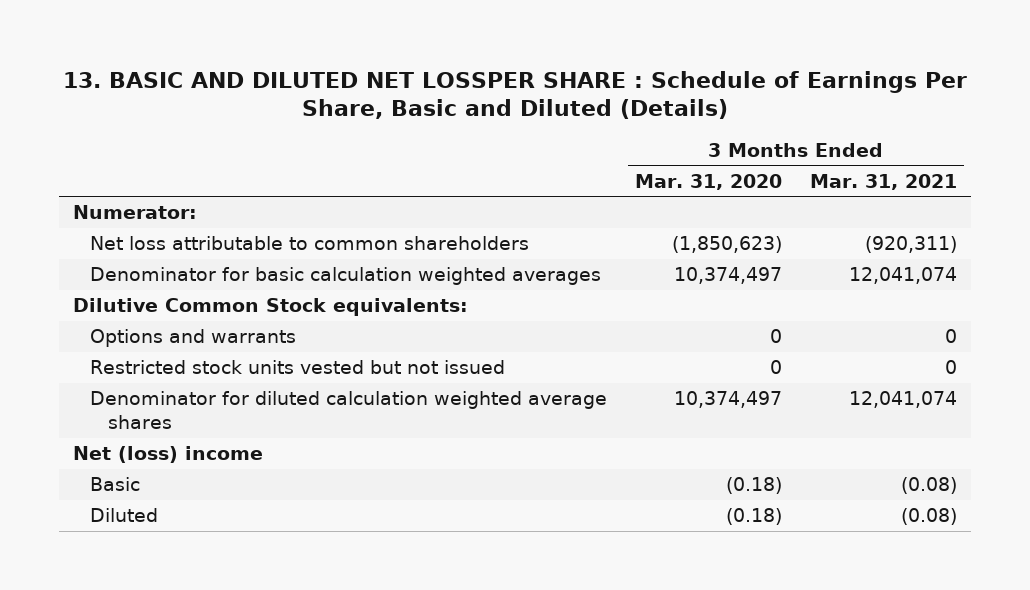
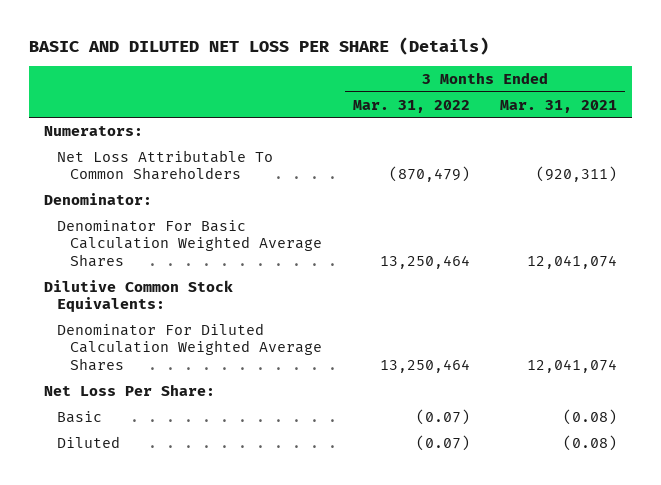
[62,70,967,120] 13. BASIC AND DILUTED NET LOSSPER SHARE : Schedule of Earnings Per Share, Basic and Diluted (Details) -> [28,36,489,55] BASIC AND DILUTED NET LOSS PER SHARE (Details)
[635,173,783,190] Mar. 31, 2020 -> none
none -> [352,99,470,113] Mar. 31, 2022
[90,329,297,348] Options and warrants -> none
[90,360,506,375] Restricted stock units vested but not issued -> none
[72,446,263,464] Net (loss) income -> none
[72,205,197,220] Numerator: -> [44,125,144,136] Numerators:
[90,236,530,251] Net loss attributable to common shareholders -> [57,149,274,181] Net Loss Attributable To Common Shareholders
none -> [44,192,153,205] Denominator:
[90,267,602,286] Denominator for basic calculation weighted averages -> [57,219,322,267] Denominator For Basic Calculation Weighted Average Shares
[72,298,468,317] Dilutive Common Stock equivalents: -> [44,279,234,313] Dilutive Common Stock Equivalents:
[90,391,608,430] Denominator for diluted calculation weighted average shares -> [57,322,322,371] Denominator For Diluted Calculation Weighted Average Shares
none -> [44,383,216,396] Net Loss Per Share:

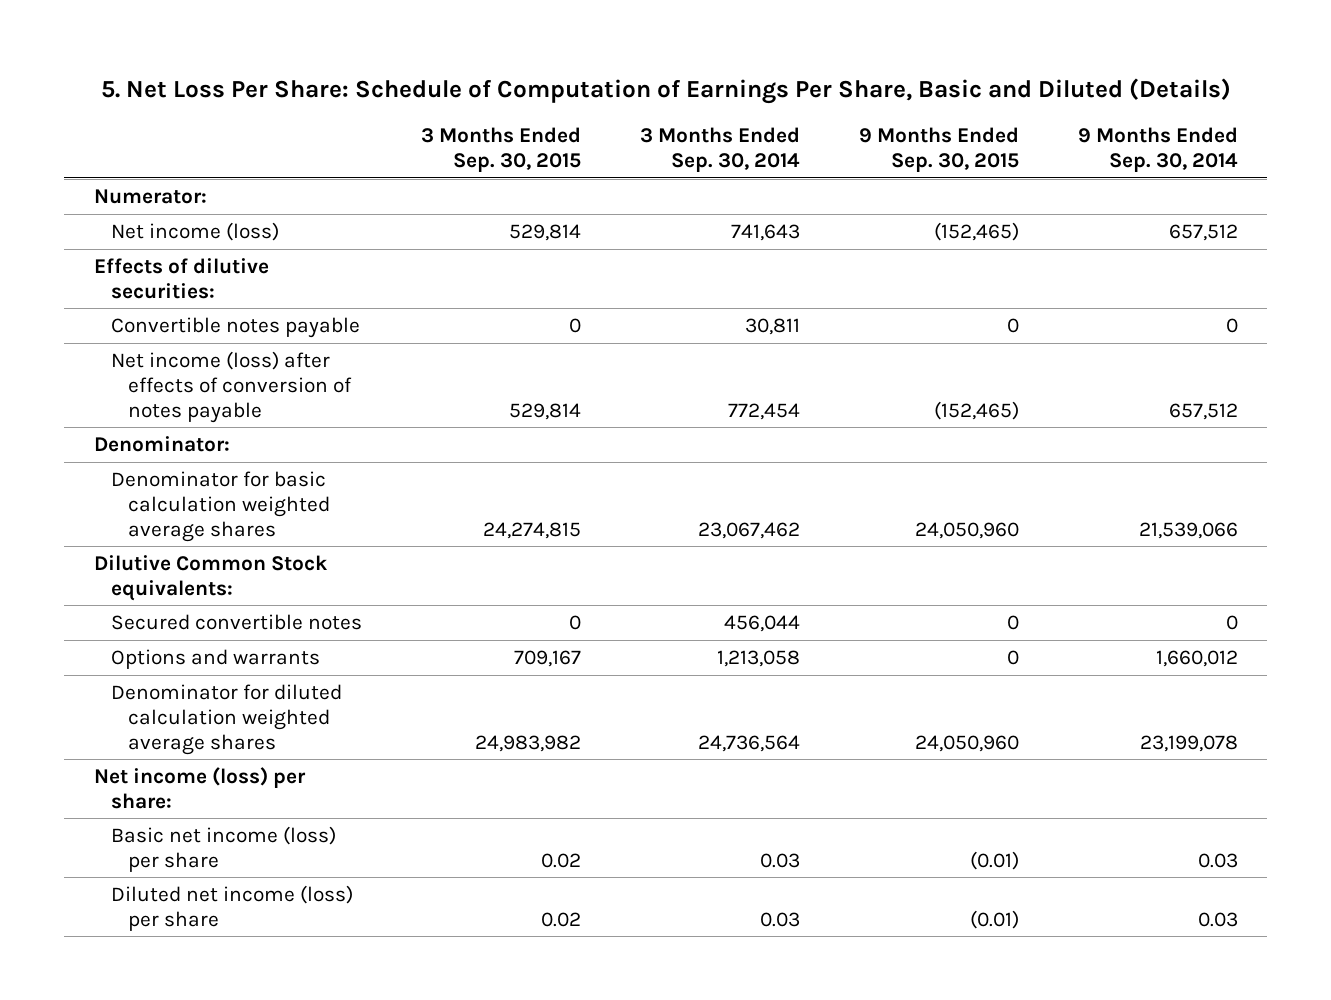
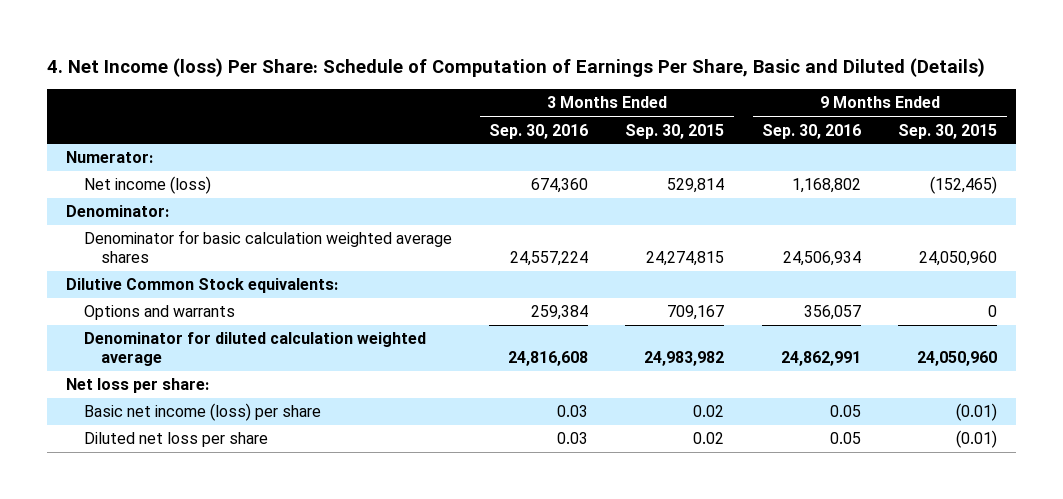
[100,78,1231,105] 5. Net Loss Per Share: Schedule of Computation of Earnings Per Share, Basic and Diluted (Details) -> [47,57,986,77] 4. Net Income (loss) Per Share: Schedule of Computation of Earnings Per Share, Basic and Diluted (Details)
[639,127,800,173] 3 Months Ended Sep. 30, 2014 -> none
[1077,127,1238,173] 9 Months Ended Sep. 30, 2014 -> none
none -> [489,123,589,139] Sep. 30, 2016
none -> [761,123,861,139] Sep. 30, 2016
[93,257,269,299] Effects of dilutive securities: -> none
[111,316,361,338] Convertible notes payable -> none
[111,350,353,423] Net income (loss) after effects of conversion of notes payable -> none
[111,613,363,630] Secured convertible notes -> none
[111,683,343,755] Denominator for diluted calculation weighted average shares -> [83,332,426,367] Denominator for diluted calculation weighted average
[93,766,306,809] Net income (loss) per share: -> [66,378,210,394] Net loss per share:
[111,884,354,931] Diluted net income (loss) per share -> [83,432,268,448] Diluted net loss per share

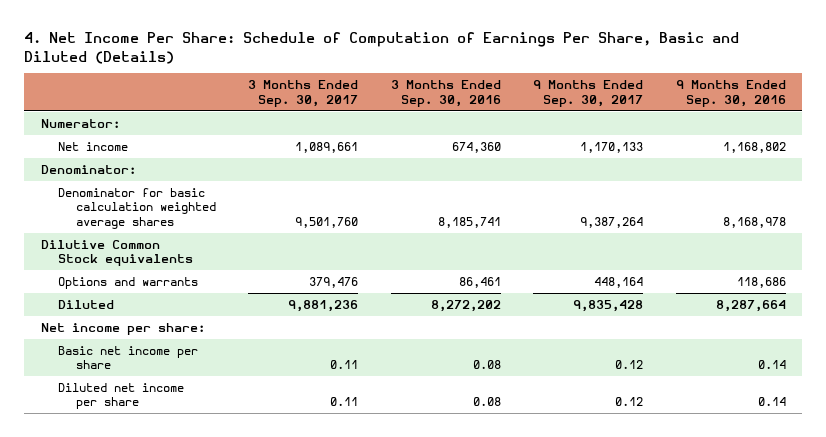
[47,57,986,77] 4. Net Income (loss) Per Share: Schedule of Computation of Earnings Per Share, Basic and Diluted (Details) -> [24,31,740,64] 4. Net Income Per Share: Schedule of Computation of Earnings Per Share, Basic and Diluted (Details)
[625,123,725,139] Sep. 30, 2015 -> none
[898,123,998,139] Sep. 30, 2015 -> none
none -> [248,80,359,107] 3 Months Ended Sep. 30, 2017
none -> [533,80,644,107] 9 Months Ended Sep. 30, 2017
[83,176,211,195] Net income (loss) -> [58,141,129,151] Net income
[83,332,426,367] Denominator for diluted calculation weighted average -> none
[510,251,589,267] 24,557,224 -> [437,216,501,228] 8,185,741
[782,251,861,267] 24,506,934 -> [722,216,786,228] 8,168,978
[66,278,339,294] Dilutive Common Stock equivalents: -> [40,239,194,267] Dilutive Common Stock equivalents
[531,305,589,321] 259,384 -> [458,276,501,288] 86,461
[803,305,861,321] 356,057 -> [736,276,786,288] 118,686
none -> [58,299,115,309] Diluted
[66,378,210,394] Net loss per share: -> [40,322,205,335] Net income per share:
[83,403,321,422] Basic net income (loss) per share -> [58,345,199,370] Basic net income per share
[557,405,589,418] 0.03 -> [472,360,501,370] 0.08
[829,405,861,418] 0.05 -> [757,360,786,370] 0.14
[83,432,268,448] Diluted net loss per share -> [58,382,185,410] Diluted net income per share
[557,432,589,445] 0.03 -> [472,397,501,407] 0.08
[829,432,861,445] 0.05 -> [757,397,786,407] 0.14

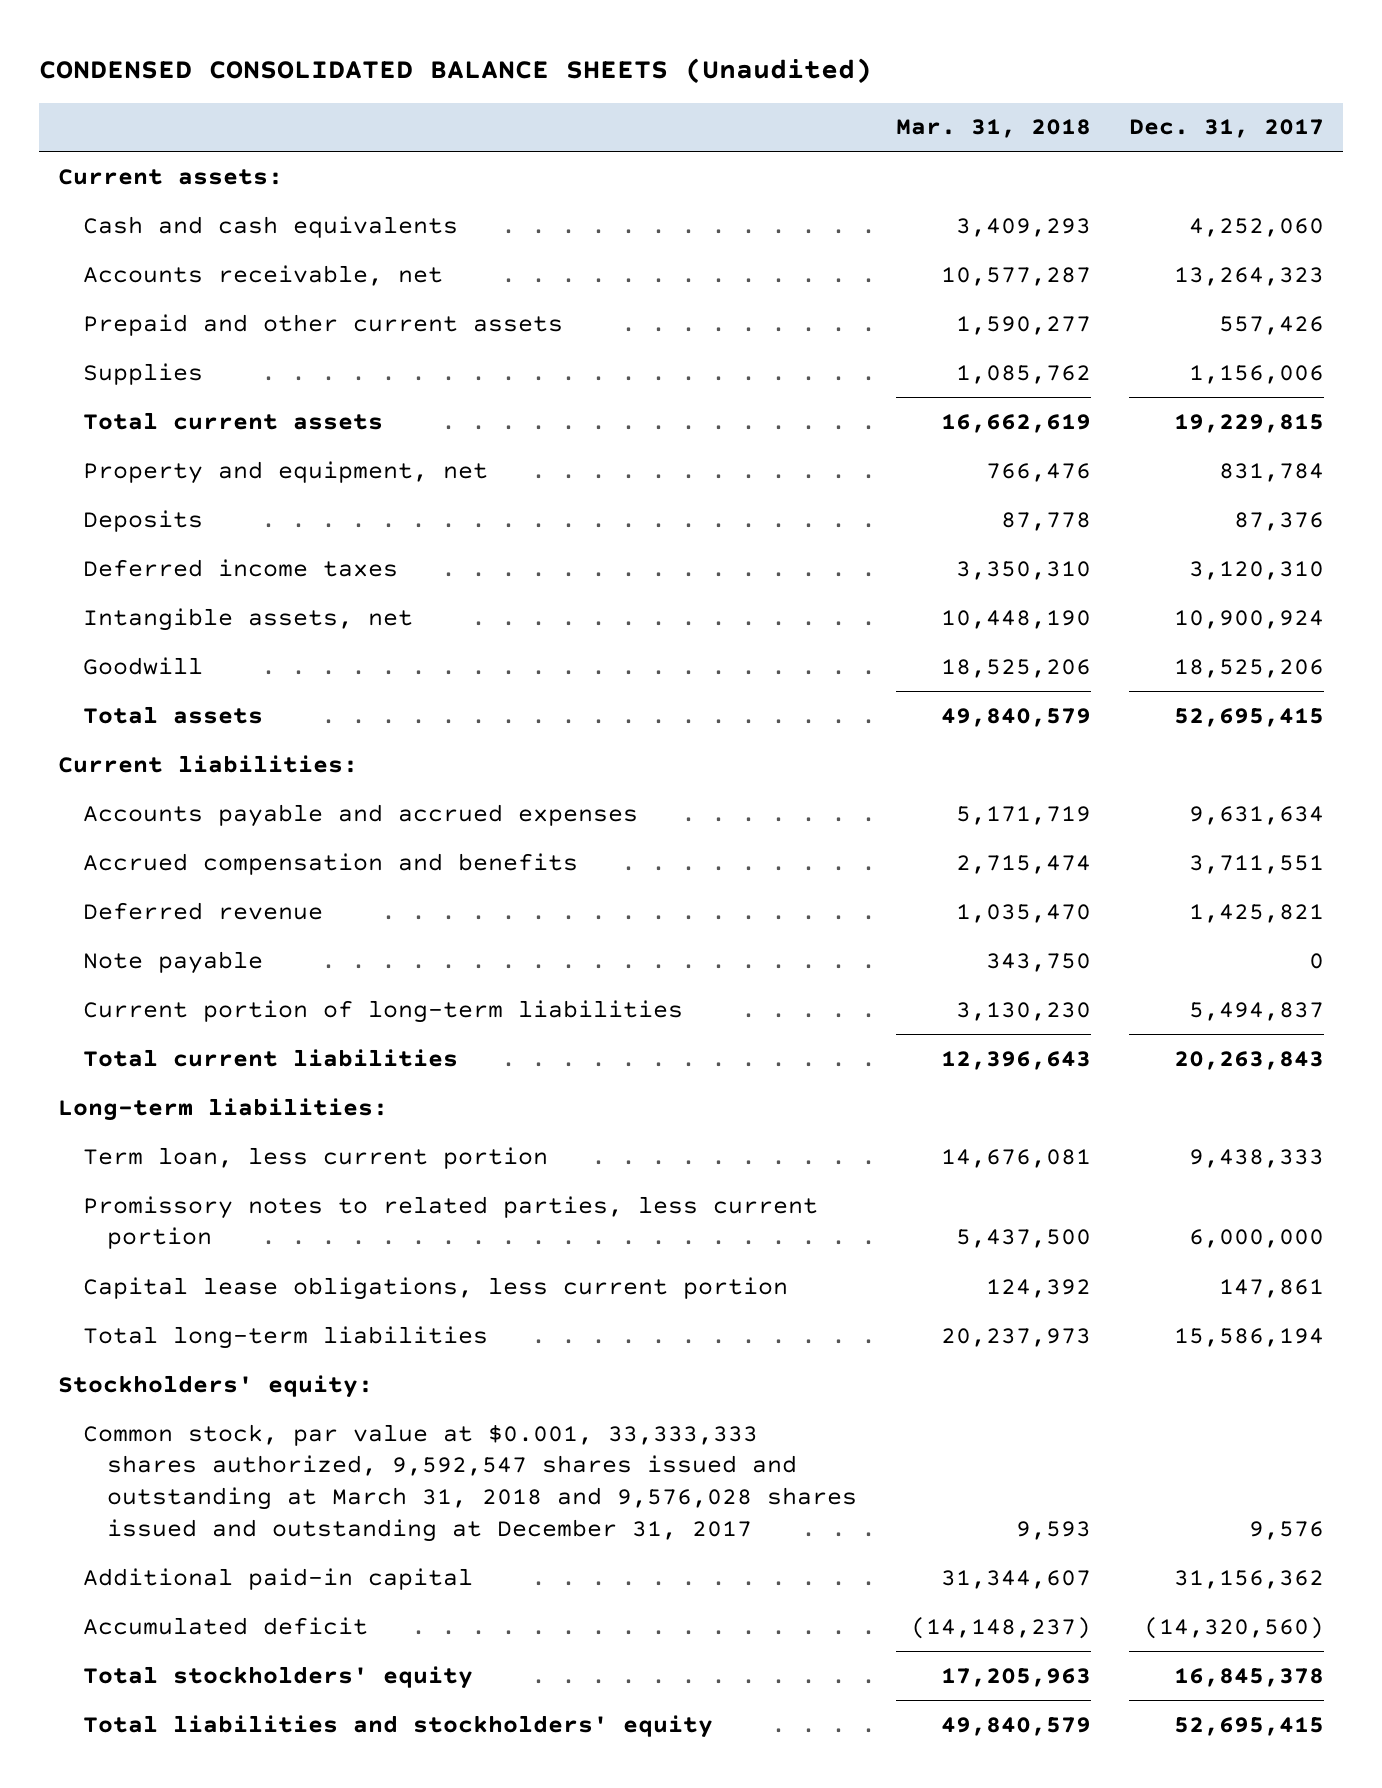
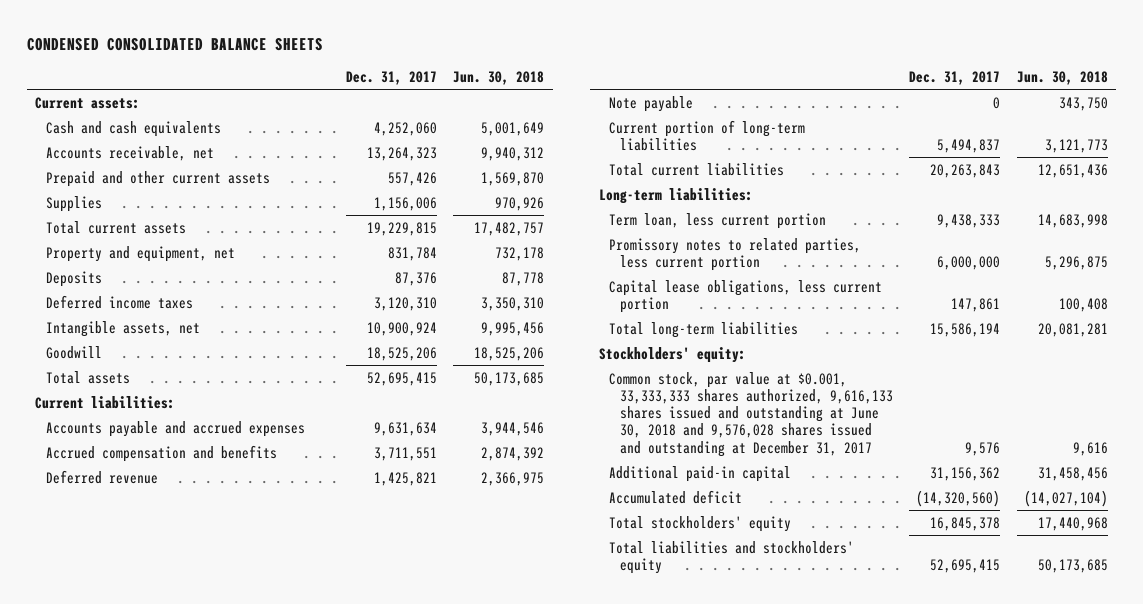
[39,57,873,84] CONDENSED CONSOLIDATED BALANCE SHEETS (Unaudited) -> [26,37,323,51] CONDENSED CONSOLIDATED BALANCE SHEETS
[895,119,1091,139] Mar. 31, 2018 -> none
none -> [453,71,545,86] Jun. 30, 2018
[82,1423,858,1543] Common stock, par value at $0.001, 33,333,333 shares authorized, 9,592,547 shares issued and outstanding at March 31, 2018 and 9,576,028 shares issued and outstanding at December 31, 2017 -> [609,371,893,457] Common stock, par value at $0.001, 33,333,333 shares authorized, 9,616,133 shares issued and outstanding at June 30, 2018 and 9,576,028 shares issued and outstanding at December 31, 2017

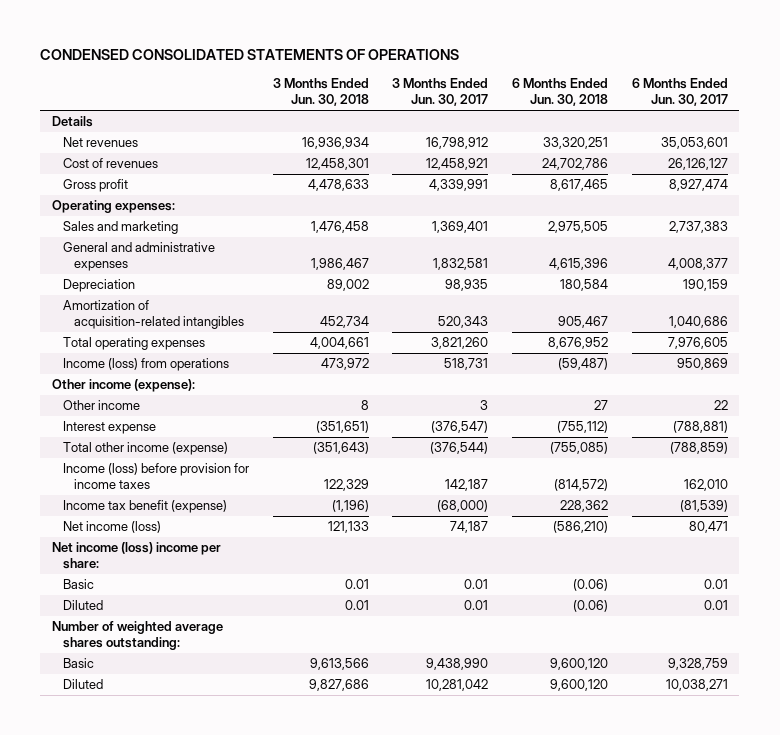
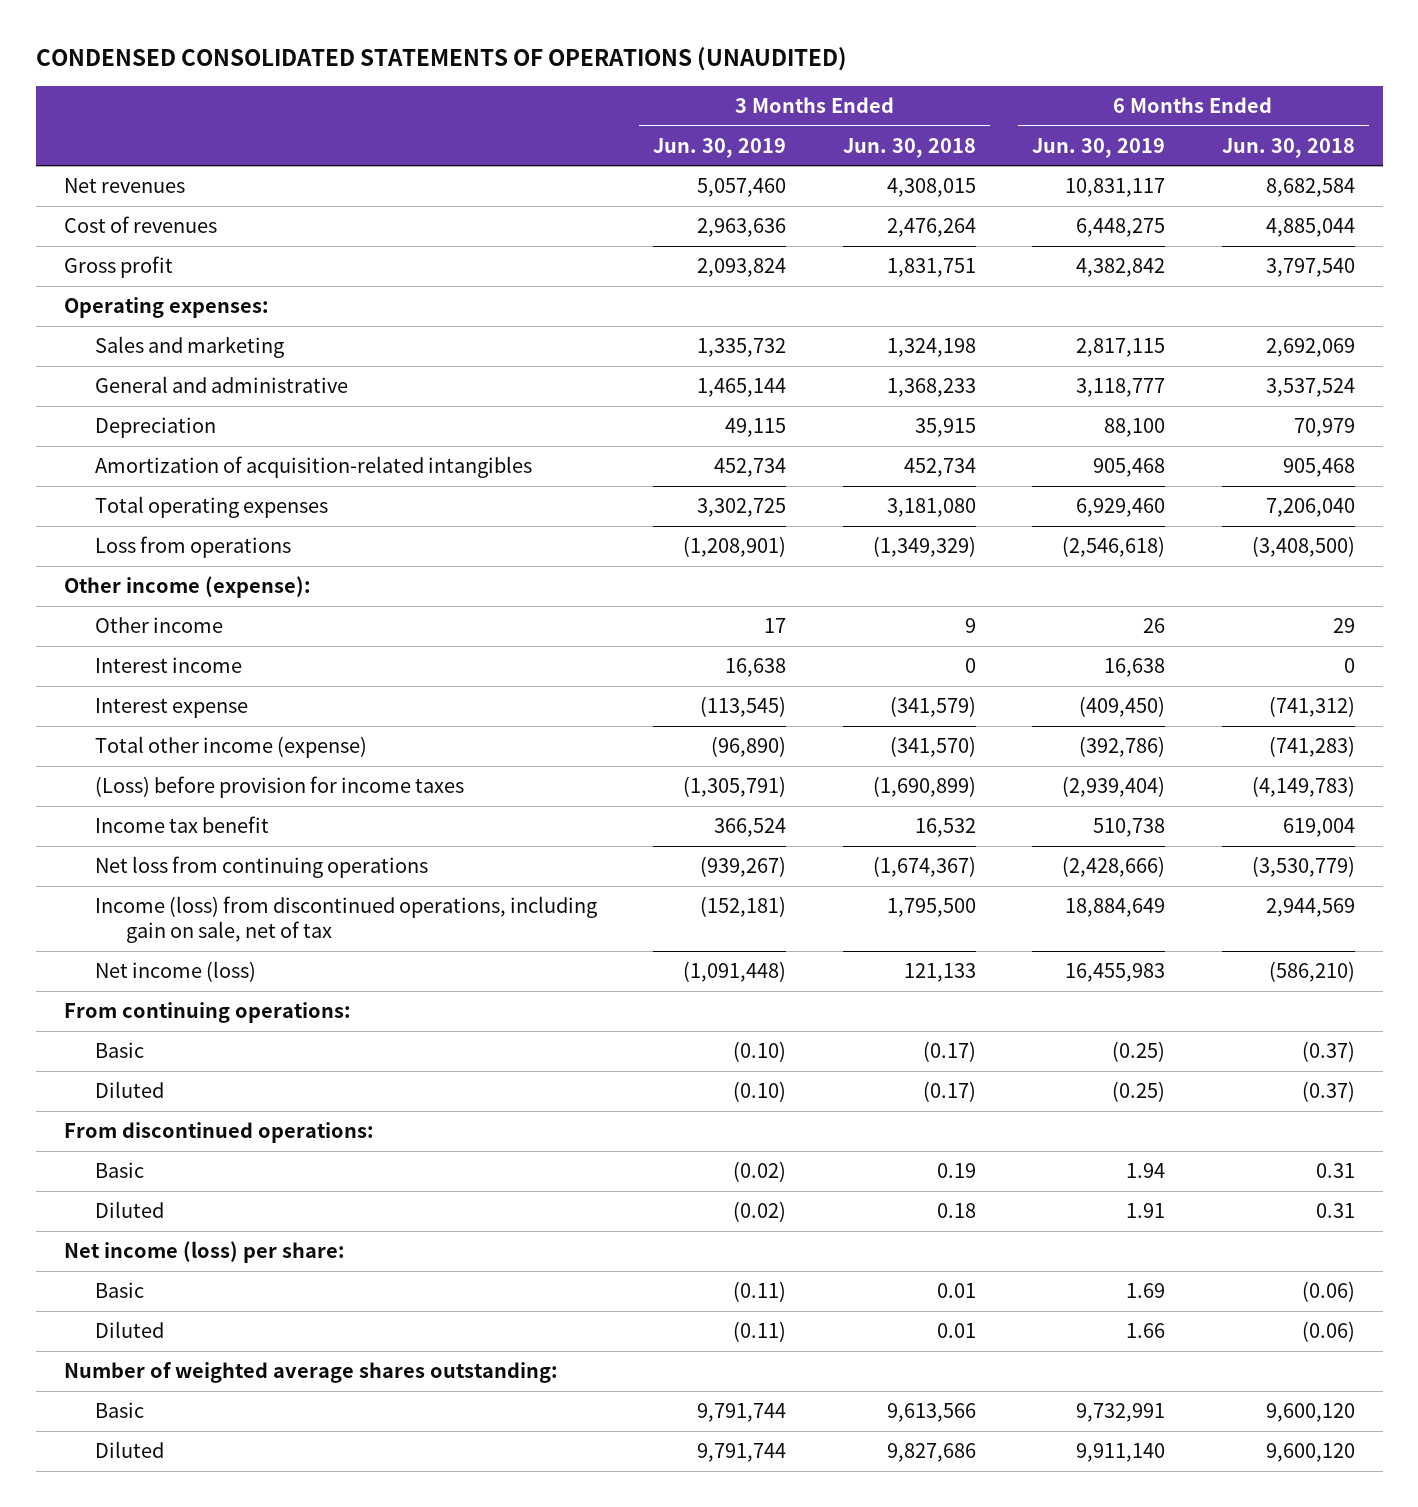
[40,49,460,61] CONDENSED CONSOLIDATED STATEMENTS OF OPERATIONS -> [35,47,847,72] CONDENSED CONSOLIDATED STATEMENTS OF OPERATIONS (UNAUDITED)
[392,78,489,107] 3 Months Ended Jun. 30, 2017 -> none
[631,78,728,107] 6 Months Ended Jun. 30, 2017 -> none
none -> [653,137,787,158] Jun. 30, 2019
none -> [1032,137,1166,158] Jun. 30, 2019
[52,116,94,128] Details -> none
[301,137,369,150] 16,936,934 -> [886,177,976,197] 4,308,015
[542,137,608,150] 33,320,251 -> [1265,177,1355,197] 8,682,584
[305,158,369,171] 12,458,301 -> [886,217,976,237] 2,476,264
[541,158,608,171] 24,702,786 -> [1265,217,1355,237] 4,885,044
[307,179,369,192] 4,478,633 -> [886,257,976,277] 1,831,751
[549,179,608,192] 8,617,465 -> [1265,257,1355,277] 3,797,540
[310,221,369,234] 1,476,458 -> [886,337,976,357] 1,324,198
[547,221,608,234] 2,975,505 -> [1265,337,1355,357] 2,692,069
[62,242,215,272] General and administrative expenses -> [95,375,349,393] General and administrative
[310,258,369,271] 1,986,467 -> [886,377,976,397] 1,368,233
[548,258,608,271] 4,615,396 -> [1265,377,1355,397] 3,537,524
[326,279,369,292] 89,002 -> [914,417,976,437] 35,915
[559,279,608,292] 180,584 -> [1293,417,1355,437] 70,979
[557,316,608,329] 905,467 -> [1282,457,1355,477] 905,468
[309,337,369,350] 4,004,661 -> [886,497,976,517] 3,181,080
[547,337,608,350] 8,676,952 -> [1265,497,1355,517] 7,206,040
[62,358,229,372] Income (loss) from operations -> [95,535,292,558] Loss from operations
[320,358,369,371] 473,972 -> [872,535,976,557] (1,349,329)
[557,358,608,371] (59,487) -> [1251,535,1355,557] (3,408,500)
[360,400,369,411] 8 -> [964,617,976,633] 9
[593,400,608,411] 27 -> [1332,617,1355,633] 29
none -> [95,656,243,673] Interest income
[315,421,369,434] (351,651) -> [889,695,976,717] (341,579)
[556,421,608,434] (755,112) -> [1268,695,1355,717] (741,312)
[312,442,369,455] (351,643) -> [889,735,976,757] (341,570)
[549,442,608,455] (755,085) -> [1268,735,1355,757] (741,283)
[62,463,249,490] Income (loss) before provision for income taxes -> [95,775,465,798] (Loss) before provision for income taxes
[323,479,369,492] 122,329 -> [872,775,976,797] (1,690,899)
[553,479,608,492] (814,572) -> [1251,775,1355,797] (4,149,783)
[62,500,227,514] Income tax benefit (expense) -> [95,815,270,833] Income tax benefit
[331,500,369,513] (1,196) -> [914,817,976,837] 16,532
[559,500,608,513] 228,362 -> [1282,817,1355,837] 619,004
none -> [95,855,429,878] Net loss from continuing operations
none -> [95,895,598,944] Income (loss) from discontinued operations, including gain on sale, net of tax
none -> [63,1001,351,1023] From continuing operations:
none -> [95,1041,145,1058] Basic
none -> [95,1080,165,1098] Diluted
none -> [63,1121,374,1143] From discontinued operations:
none -> [95,1161,145,1178] Basic
none -> [95,1200,165,1218] Diluted
[52,542,222,570] Net income (loss) income per share: -> [63,1240,345,1263] Net income (loss) per share:

